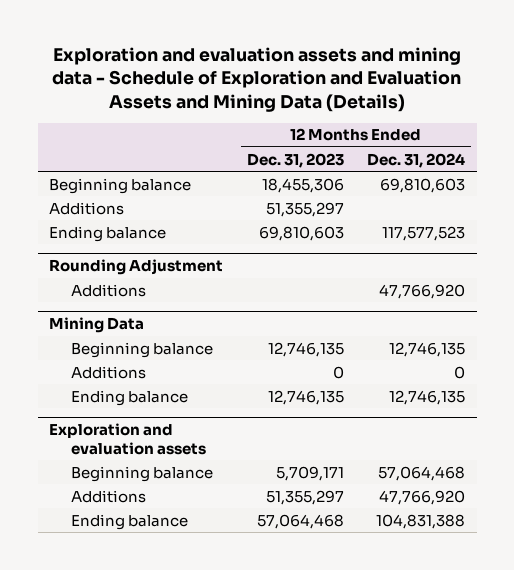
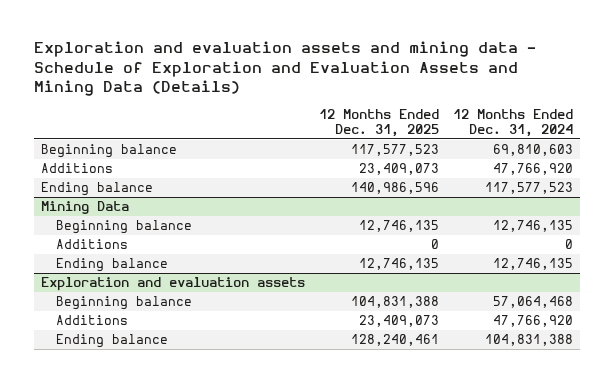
[246,152,344,168] Dec. 31, 2023 -> none
none -> [318,108,439,137] 12 Months Ended Dec. 31, 2025
[49,201,125,215] Additions -> none
[49,258,224,275] Rounding Adjustment -> none
[49,225,167,242] Ending balance -> [40,182,153,197] Ending balance

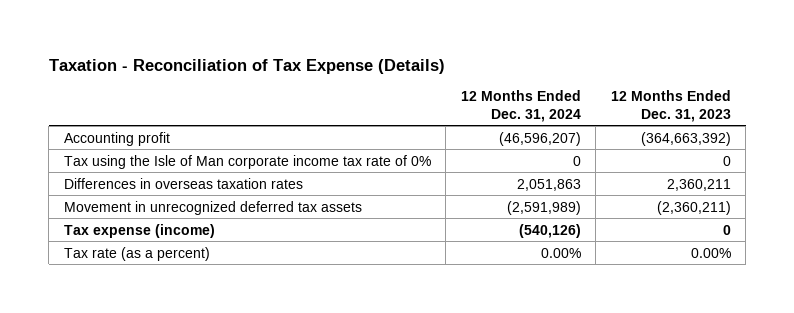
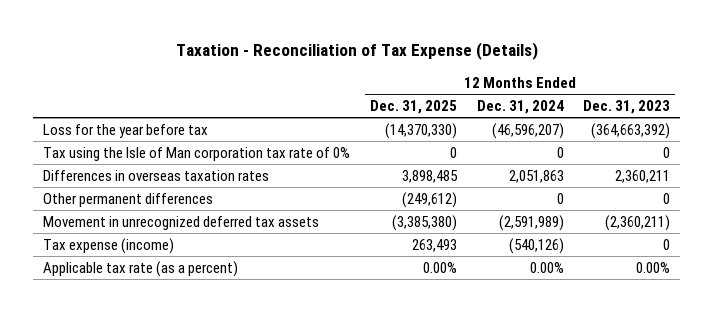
none -> [369,99,457,114] Dec. 31, 2025
[63,131,170,146] Accounting profit -> [43,123,209,138] Loss for the year before tax
[63,154,431,169] Tax using the Isle of Man corporate income tax rate of 0% -> [43,146,351,161] Tax using the Isle of Man corporation tax rate of 0%
none -> [43,192,214,207] Other permanent differences
[63,246,210,261] Tax rate (as a percent) -> [43,260,239,277] Applicable tax rate (as a percent)

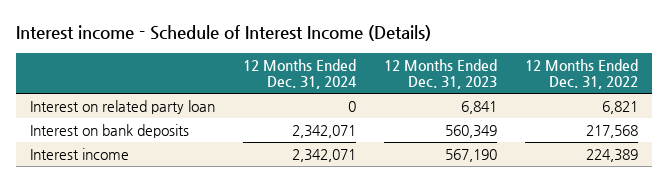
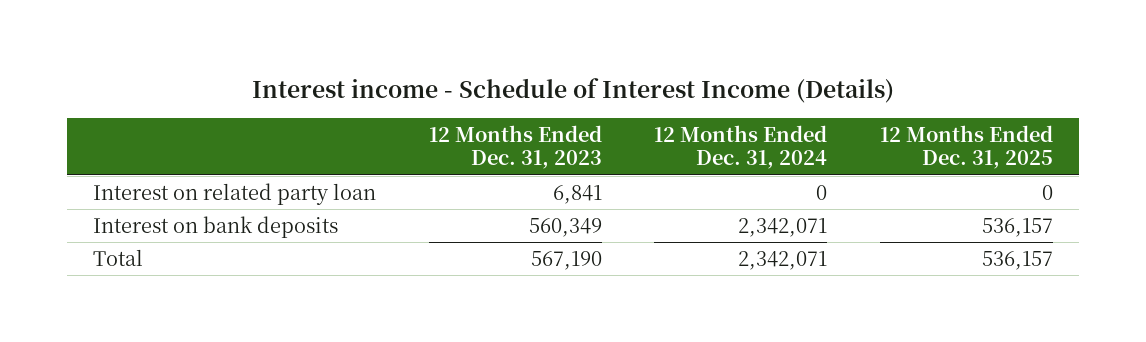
[524,58,638,89] 12 Months Ended Dec. 31, 2022 -> none
none -> [879,124,1053,170] 12 Months Ended Dec. 31, 2025
[30,148,130,161] Interest income -> [92,249,143,267] Total

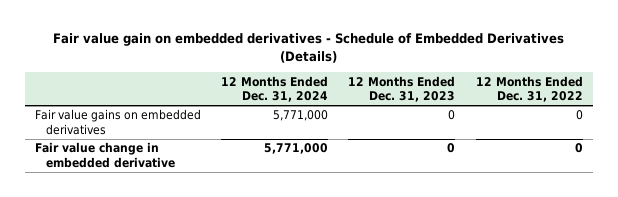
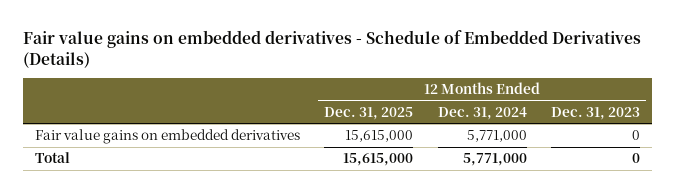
[52,32,564,63] Fair value gain on embedded derivatives - Schedule of Embedded Derivatives (Details) -> [22,29,641,68] Fair value gains on embedded derivatives - Schedule of Embedded Derivatives (Details)
[475,75,583,103] 12 Months Ended Dec. 31, 2022 -> none
none -> [324,106,414,120] Dec. 31, 2025
[35,142,176,169] Fair value change in embedded derivative -> [34,152,70,164] Total

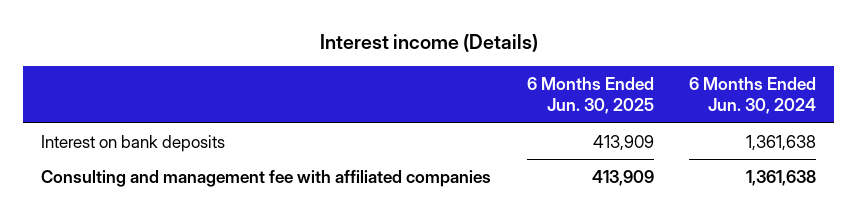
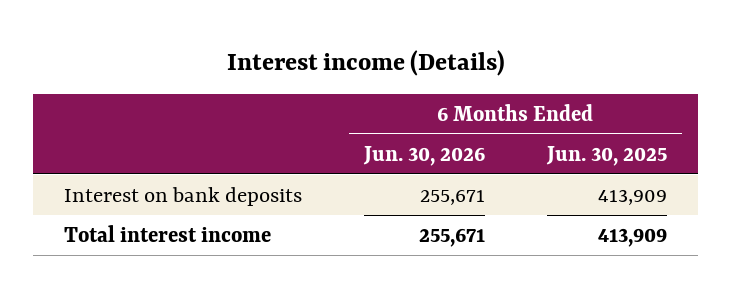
[689,76,817,115] 6 Months Ended Jun. 30, 2024 -> none
none -> [363,145,486,166] Jun. 30, 2026
[41,169,492,187] Consulting and management fee with affiliated companies -> [64,224,272,242] Total interest income

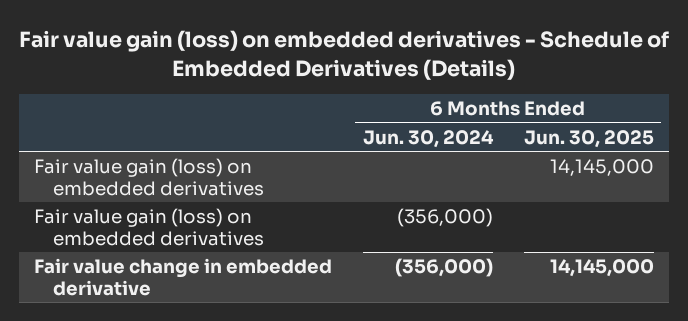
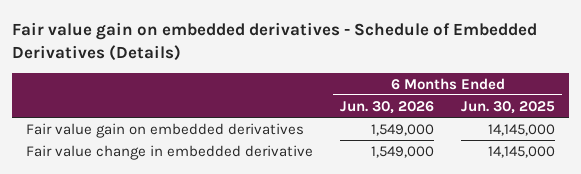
[18,30,669,80] Fair value gain (loss) on embedded derivatives - Schedule of Embedded Derivatives (Details) -> [12,22,538,62] Fair value gain on embedded derivatives - Schedule of Embedded Derivatives (Details)
[362,129,494,148] Jun. 30, 2024 -> none
none -> [340,100,435,114] Jun. 30, 2026
[33,208,265,246] Fair value gain (loss) on embedded derivatives -> none
[33,158,265,196] Fair value gain (loss) on embedded derivatives -> [25,122,304,138] Fair value gain on embedded derivatives

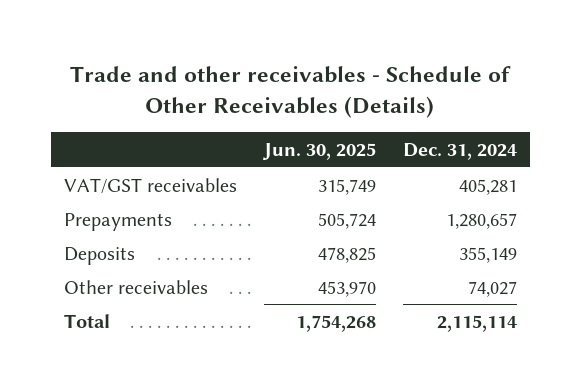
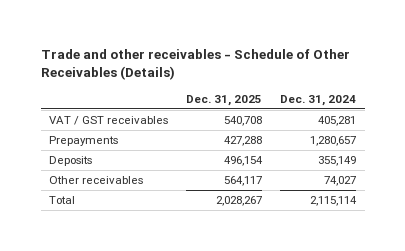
[261,142,376,160] Jun. 30, 2025 -> none
none -> [186,94,263,106] Dec. 31, 2025
[64,177,238,194] VAT/GST receivables -> [49,116,169,126] VAT / GST receivables

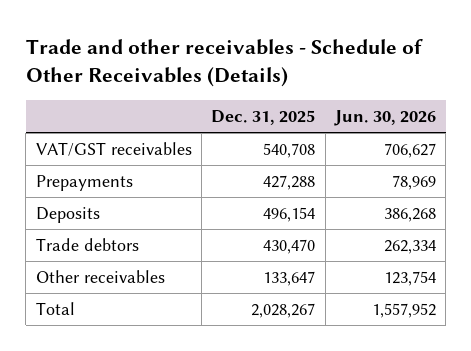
[279,94,356,106] Dec. 31, 2024 -> none
none -> [333,110,436,127] Jun. 30, 2026
[49,116,169,126] VAT / GST receivables -> [35,141,192,156] VAT/GST receivables
none -> [35,237,139,251] Trade debtors
[224,176,263,187] 564,117 -> [263,270,316,286] 133,647

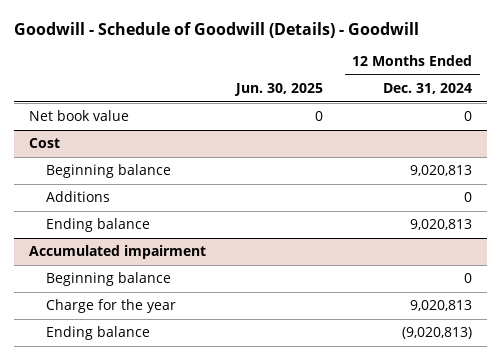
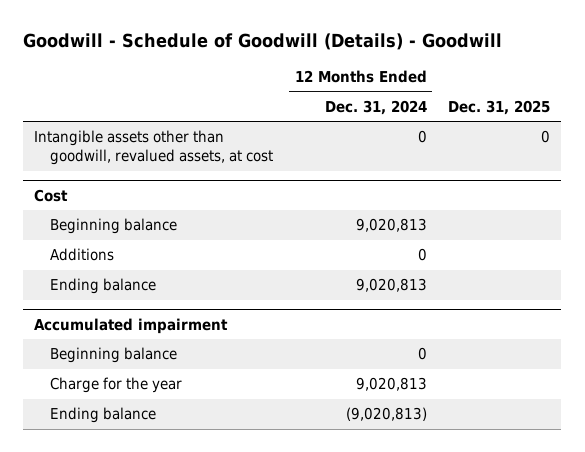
[233,83,323,97] Jun. 30, 2025 -> none
none -> [448,99,551,115] Dec. 31, 2025
[28,110,129,122] Net book value -> [34,130,274,166] Intangible assets other than goodwill, revalued assets, at cost

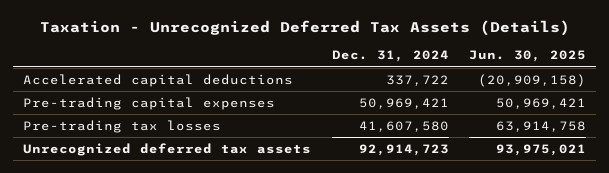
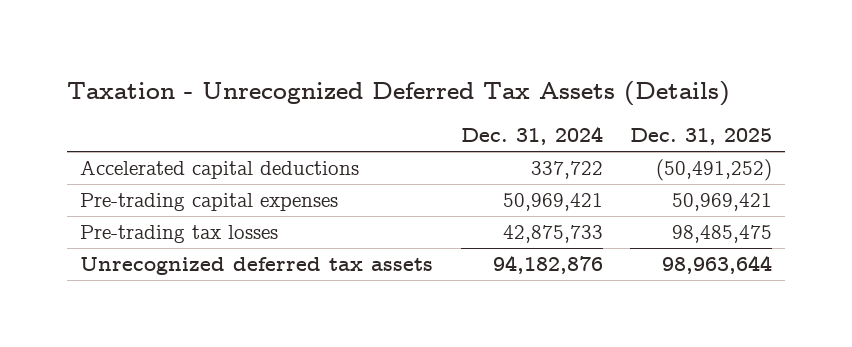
[468,50,586,63] Jun. 30, 2025 -> none
none -> [629,128,772,146] Dec. 31, 2025
[358,120,449,132] 41,607,580 -> [502,225,603,244] 42,875,733
[358,143,449,156] 92,914,723 -> [492,255,603,275] 94,182,876

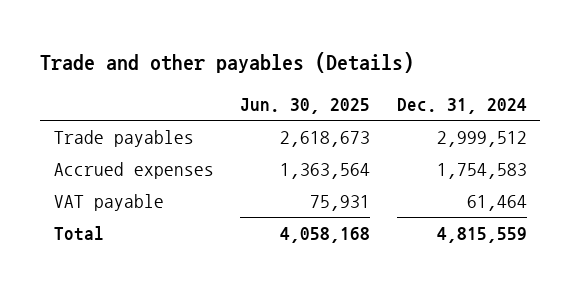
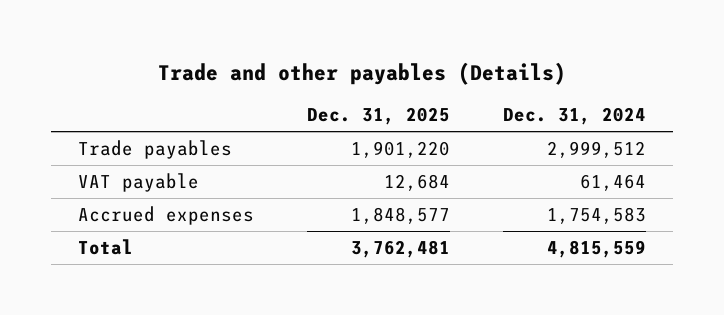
[240,98,371,115] Jun. 30, 2025 -> none
none -> [307,107,451,126] Dec. 31, 2025
[53,162,214,180] Accrued expenses -> [77,205,254,225] Accrued expenses

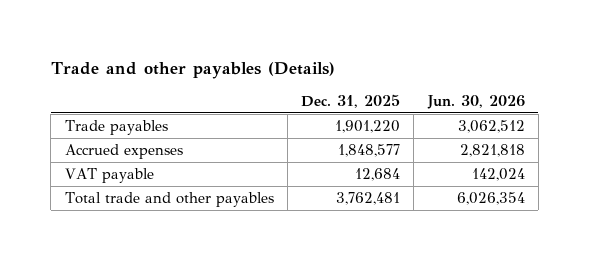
[503,107,647,126] Dec. 31, 2024 -> none
none -> [426,95,525,110] Jun. 30, 2026
[77,172,199,192] VAT payable -> [64,168,154,184] VAT payable
[77,238,133,255] Total -> [64,192,274,208] Total trade and other payables

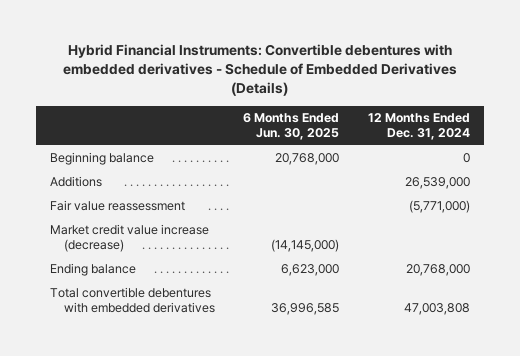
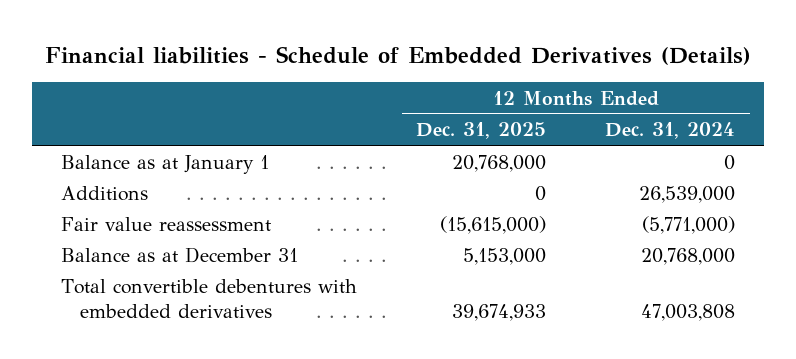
[62,44,457,97] Hybrid Financial Instruments: Convertible debentures with embedded derivatives - Schedule of Embedded Derivatives (Details) -> [45,45,752,65] Financial liabilities - Schedule of Embedded Derivatives (Details)
[243,113,340,140] 6 Months Ended Jun. 30, 2025 -> none
none -> [416,122,547,140] Dec. 31, 2025
[50,152,155,166] Beginning balance -> [61,154,270,174] Balance as at January 1
[50,224,210,253] Market credit value increase (decrease) -> none
[50,263,137,277] Ending balance -> [61,246,299,263] Balance as at December 31

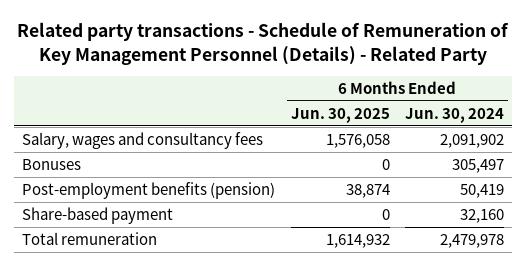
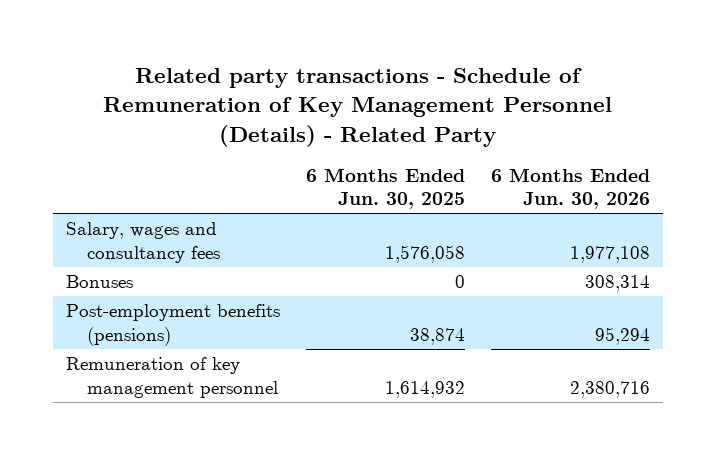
[405,107,505,123] Jun. 30, 2024 -> none
none -> [490,167,650,210] 6 Months Ended Jun. 30, 2026
[21,206,173,224] Share-based payment -> none
[21,181,275,199] Post-employment benefits (pension) -> [66,304,281,346] Post-employment benefits (pensions)
[21,231,157,245] Total remuneration -> [66,357,279,398] Remuneration of key management personnel

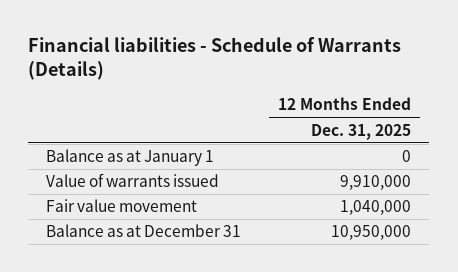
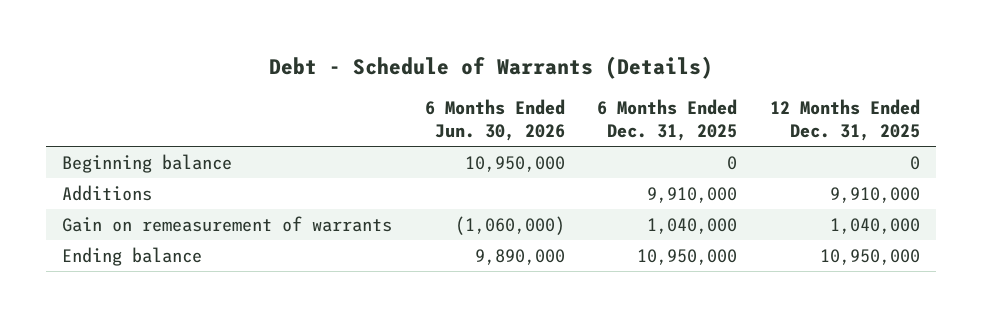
[28,37,402,81] Financial liabilities - Schedule of Warrants (Details) -> [268,55,713,79] Debt - Schedule of Warrants (Details)
none -> [424,98,565,142] 6 Months Ended Jun. 30, 2026
none -> [597,98,738,142] 6 Months Ended Dec. 31, 2025
[46,149,215,167] Balance as at January 1 -> [62,153,233,173] Beginning balance
[46,173,220,188] Value of warrants issued -> [62,184,153,201] Additions
[46,199,198,213] Fair value movement -> [62,215,393,232] Gain on remeasurement of warrants
[46,224,242,238] Balance as at December 31 -> [62,246,203,266] Ending balance

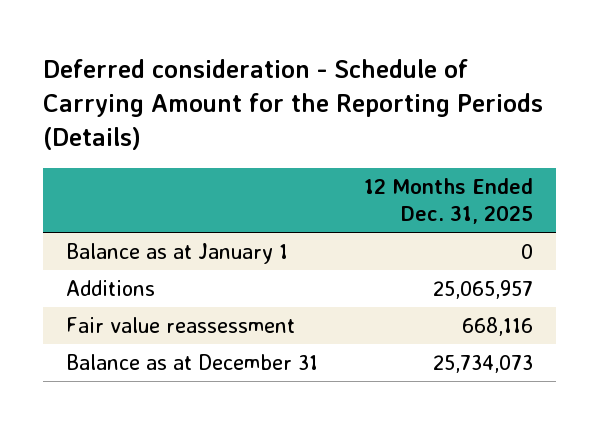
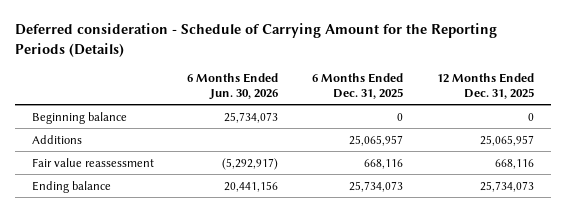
none -> [187,72,279,100] 6 Months Ended Jun. 30, 2026
none -> [312,72,404,99] 6 Months Ended Dec. 31, 2025
[66,243,289,265] Balance as at January 1 -> [31,111,127,124] Beginning balance
[66,354,319,371] Balance as at December 31 -> [31,180,111,193] Ending balance

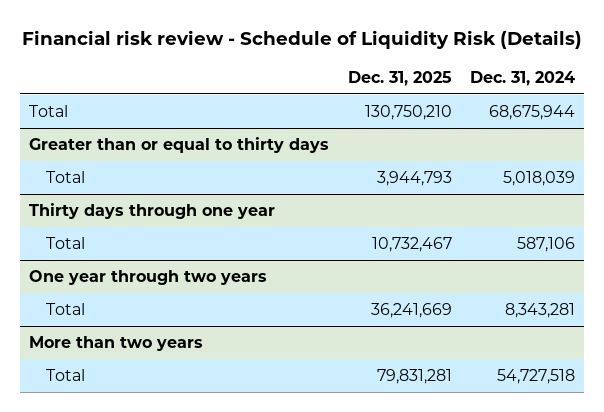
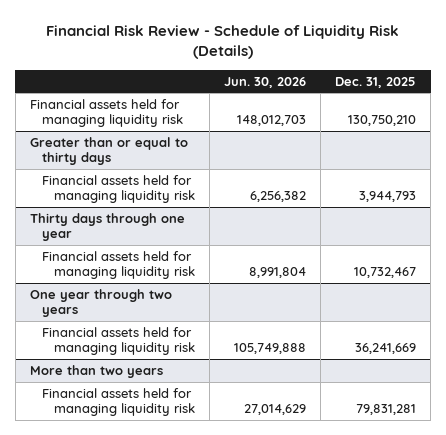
[22,29,583,49] Financial risk review - Schedule of Liquidity Risk (Details) -> [46,24,400,60] Financial Risk Review - Schedule of Liquidity Risk (Details)
[469,70,575,86] Dec. 31, 2024 -> none
none -> [223,76,306,88] Jun. 30, 2026
[29,104,69,117] Total -> [30,99,183,128] Financial assets held for managing liquidity risk
[45,170,85,183] Total -> [41,175,195,204] Financial assets held for managing liquidity risk
[45,236,85,249] Total -> [41,251,195,280] Financial assets held for managing liquidity risk
[45,302,85,315] Total -> [41,327,195,356] Financial assets held for managing liquidity risk
[45,368,85,381] Total -> [41,388,195,417] Financial assets held for managing liquidity risk

